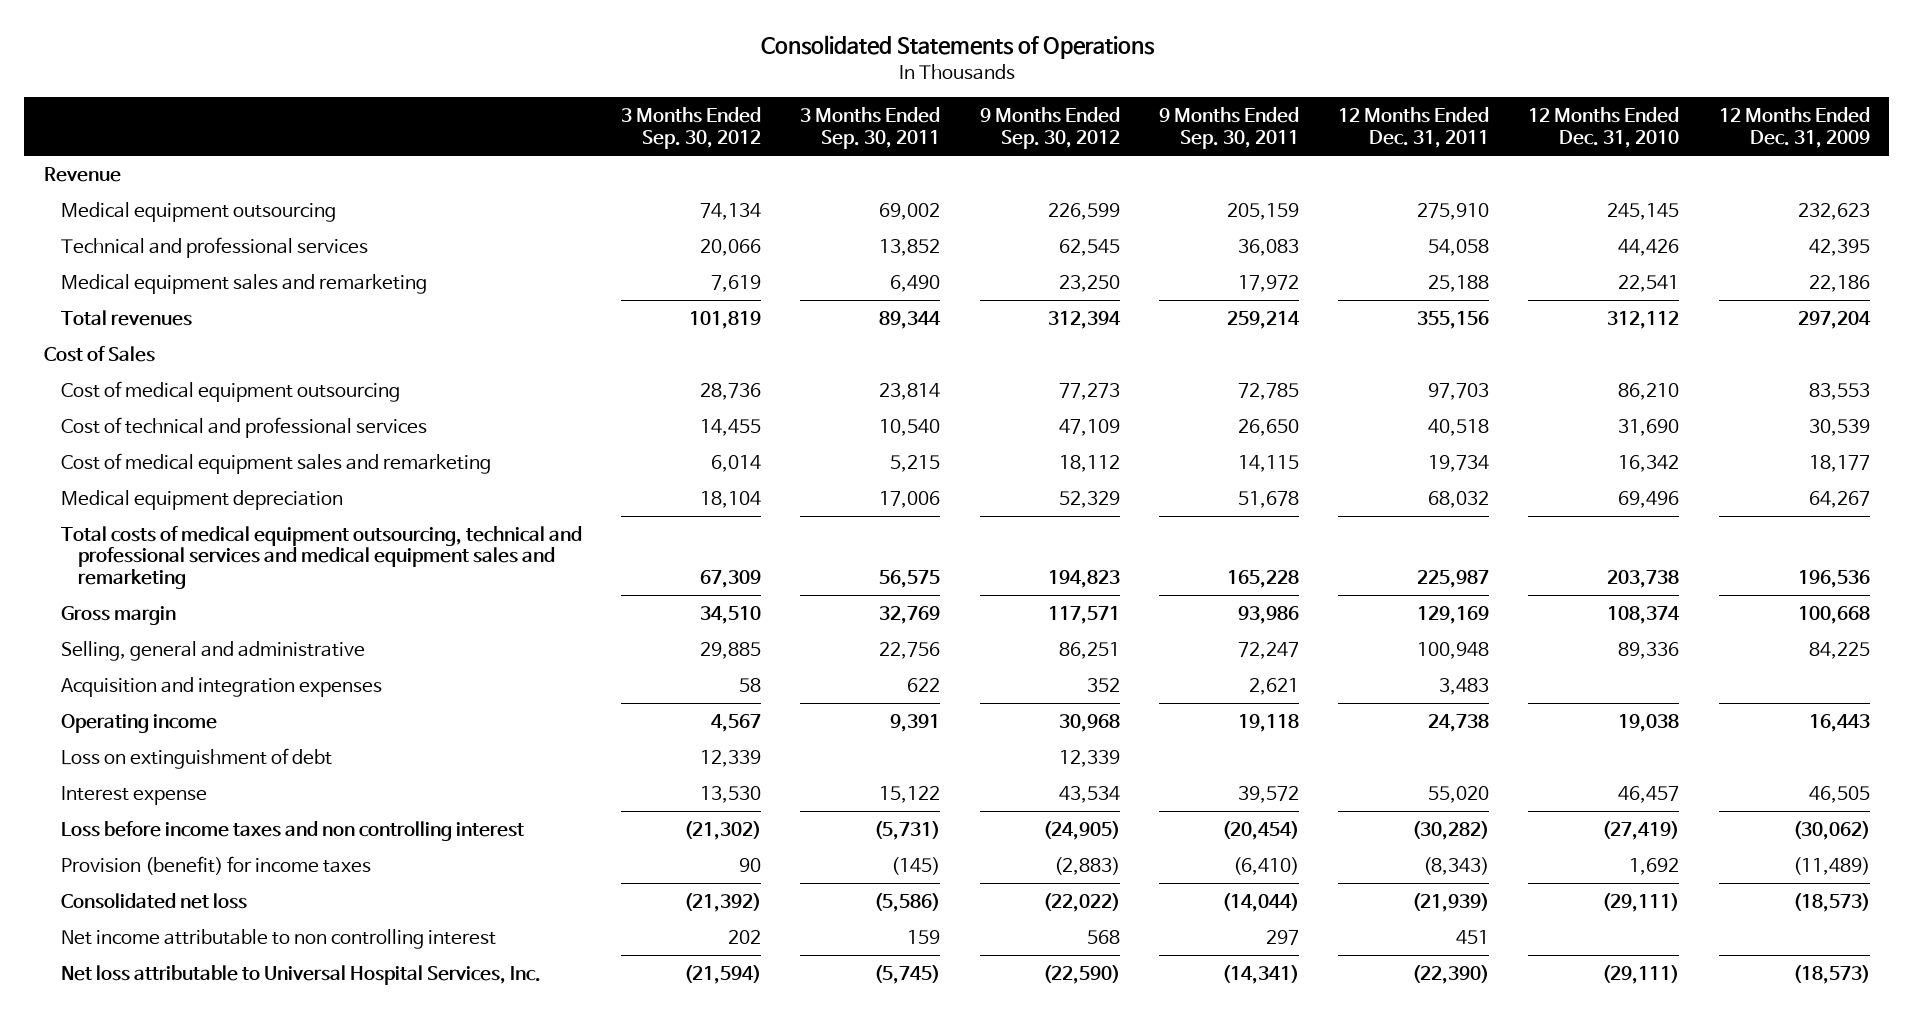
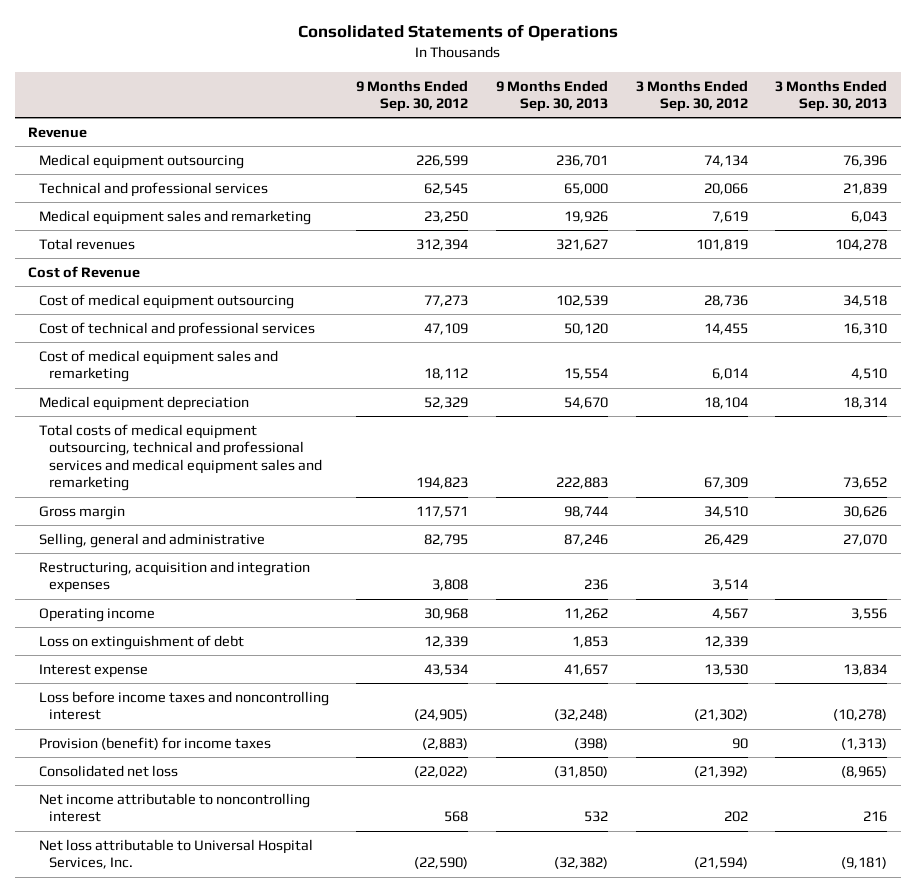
[800,107,941,149] 3 Months Ended Sep. 30, 2011 -> none
[1158,107,1299,149] 9 Months Ended Sep. 30, 2011 -> none
[1338,107,1490,148] 12 Months Ended Dec. 31, 2011 -> none
[1528,107,1680,148] 12 Months Ended Dec. 31, 2010 -> none
[1718,107,1870,148] 12 Months Ended Dec. 31, 2009 -> none
none -> [495,79,608,112] 9 Months Ended Sep. 30, 2013
none -> [775,79,888,112] 3 Months Ended Sep. 30, 2013
[43,345,155,362] Cost of Sales -> [28,265,141,278] Cost of Revenue
[700,641,762,659] 29,885 -> [703,533,748,546] 26,429
[1058,641,1120,659] 86,251 -> [424,533,469,546] 82,795
[60,676,382,697] Acquisition and integration expenses -> [38,560,310,594] Restructuring, acquisition and integration expenses
[739,677,762,692] 58 -> [711,579,748,592] 3,514
[1086,677,1120,692] 352 -> [432,579,469,592] 3,808
[60,820,524,841] Loss before income taxes and non controlling interest -> [38,690,329,721] Loss before income taxes and noncontrolling interest
[60,928,496,949] Net income attributable to non controlling interest -> [38,792,310,823] Net income attributable to noncontrolling interest

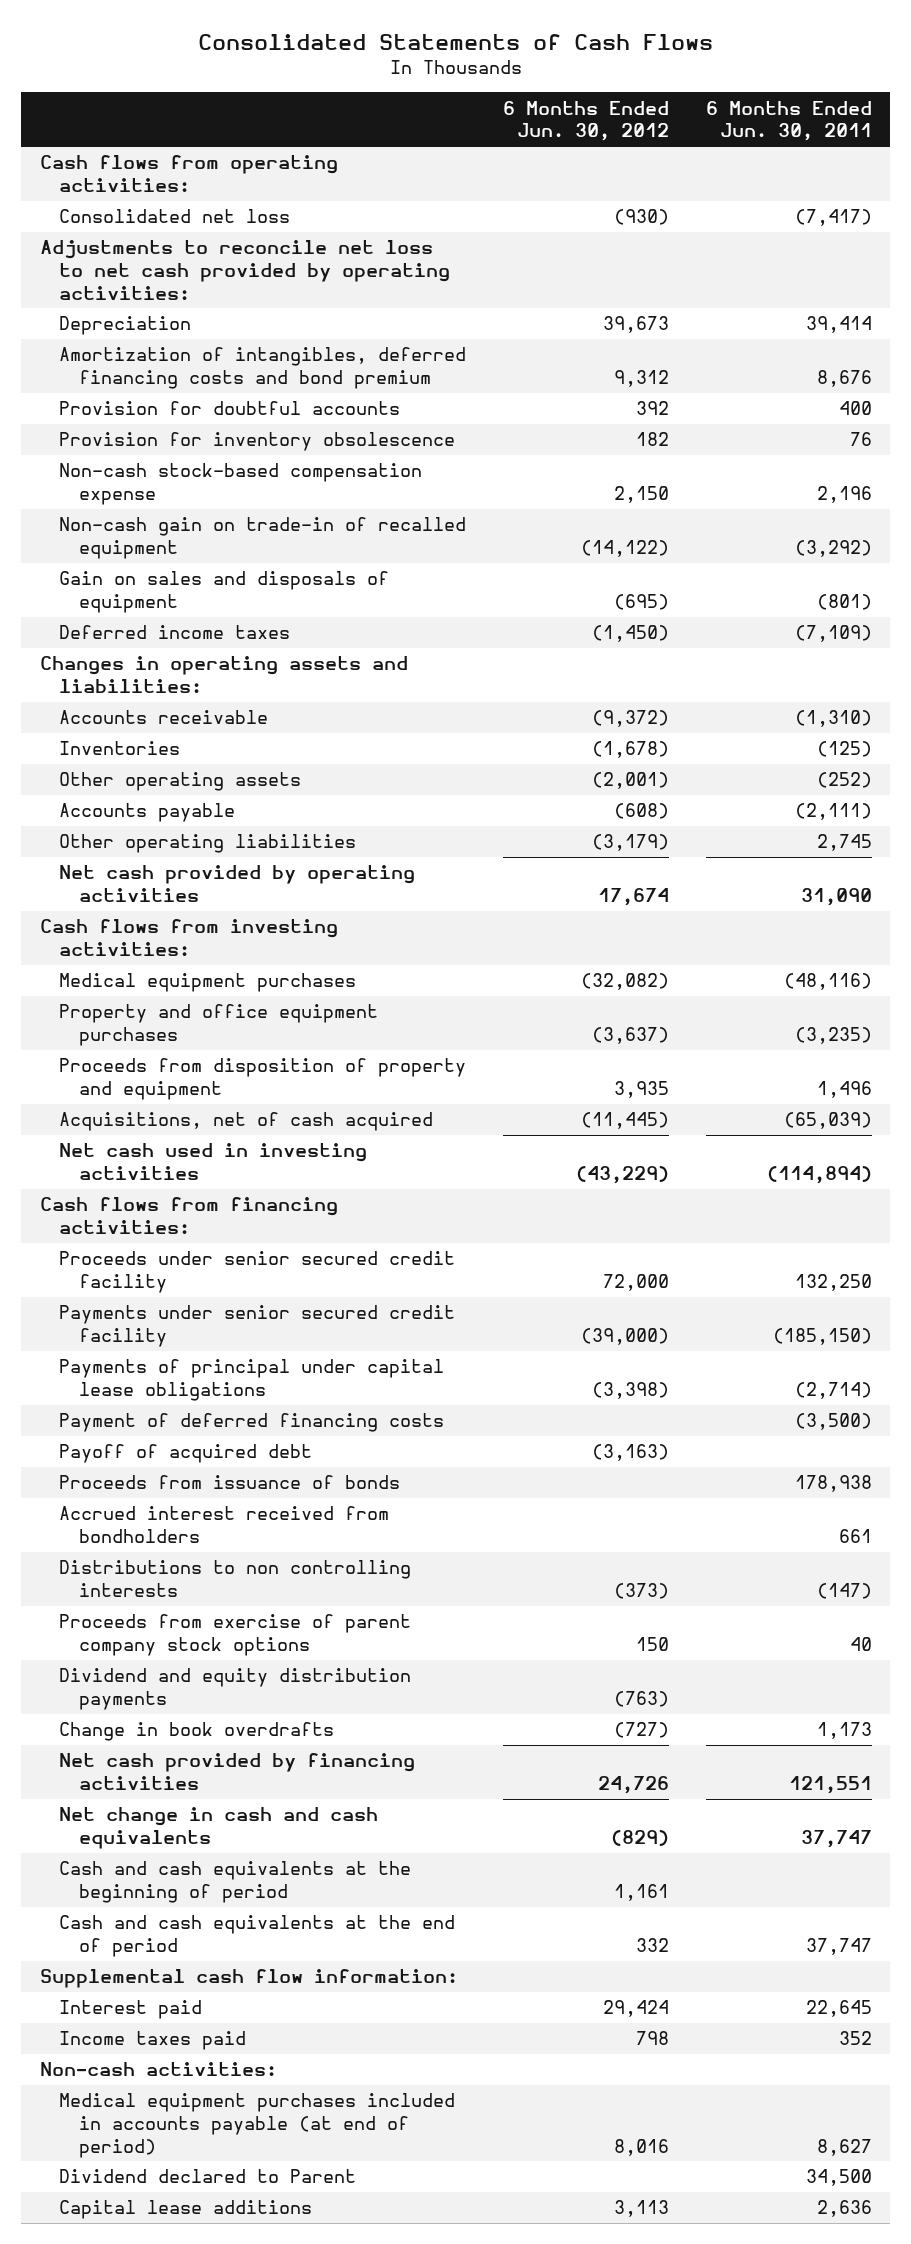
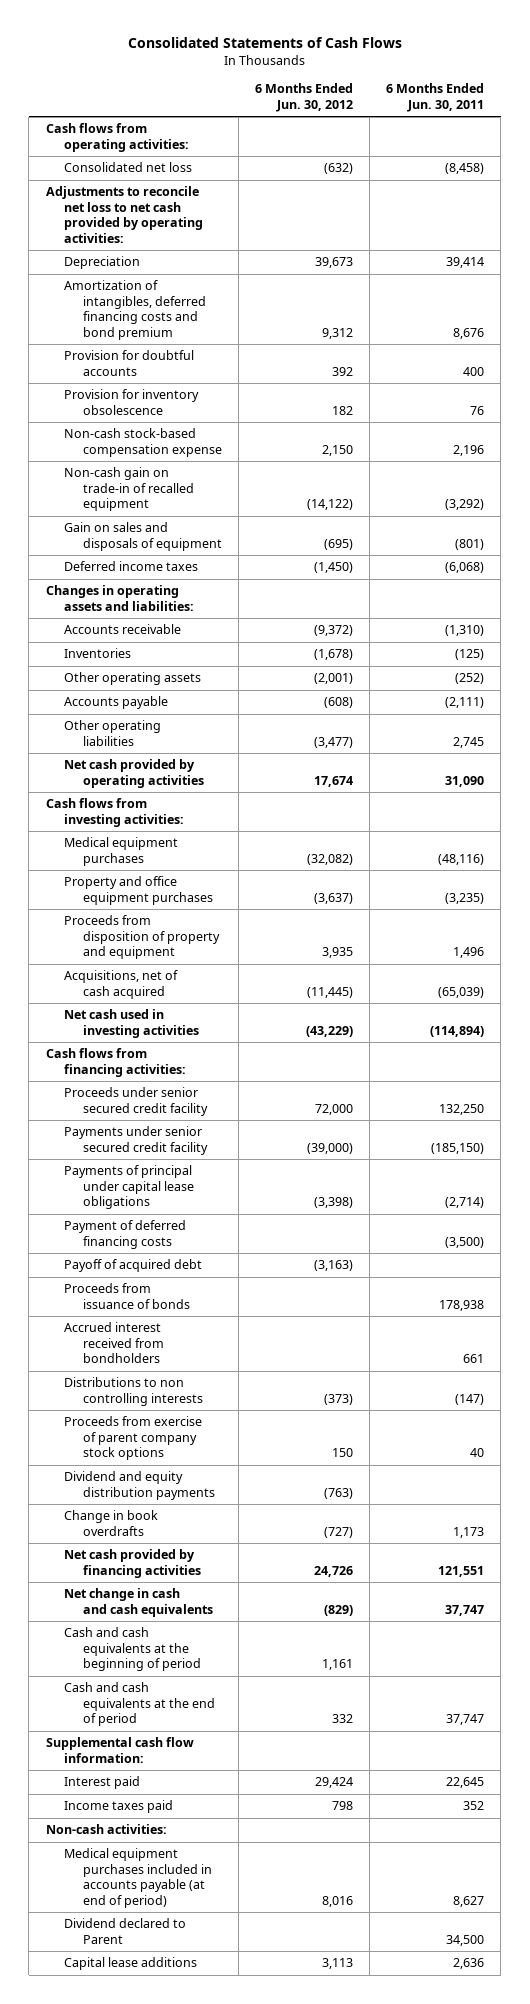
[613,209,669,226] (930) -> [324,163,354,175] (632)
[794,209,872,227] (7,417) -> [445,163,485,175] (8,458)
[794,625,872,643] (7,109) -> [445,562,485,574] (6,068)
[591,834,669,852] (3,179) -> [314,736,354,748] (3,477)

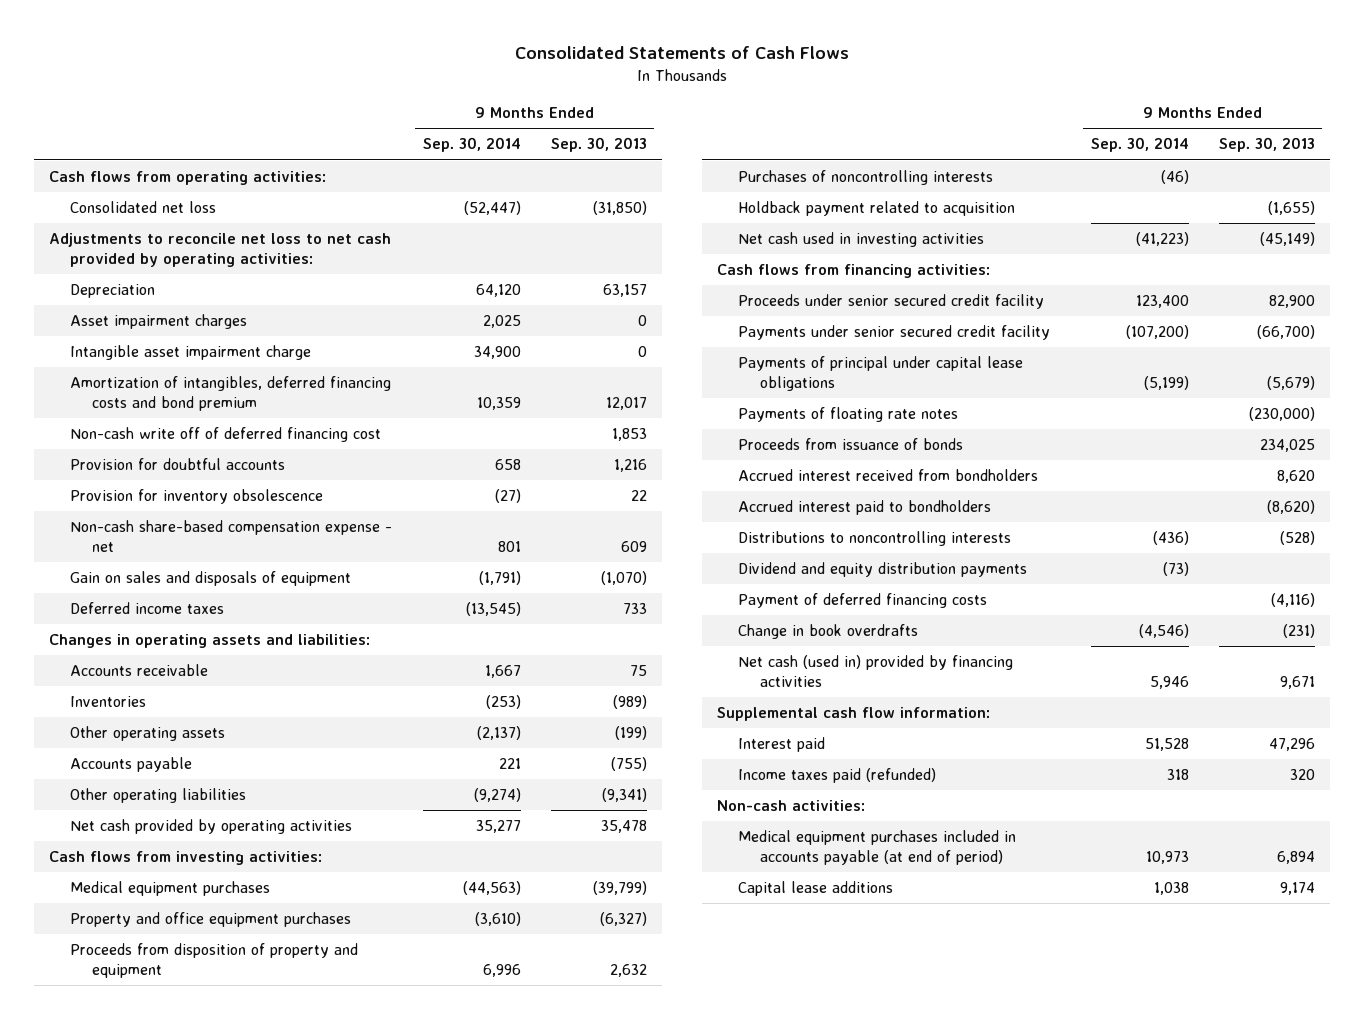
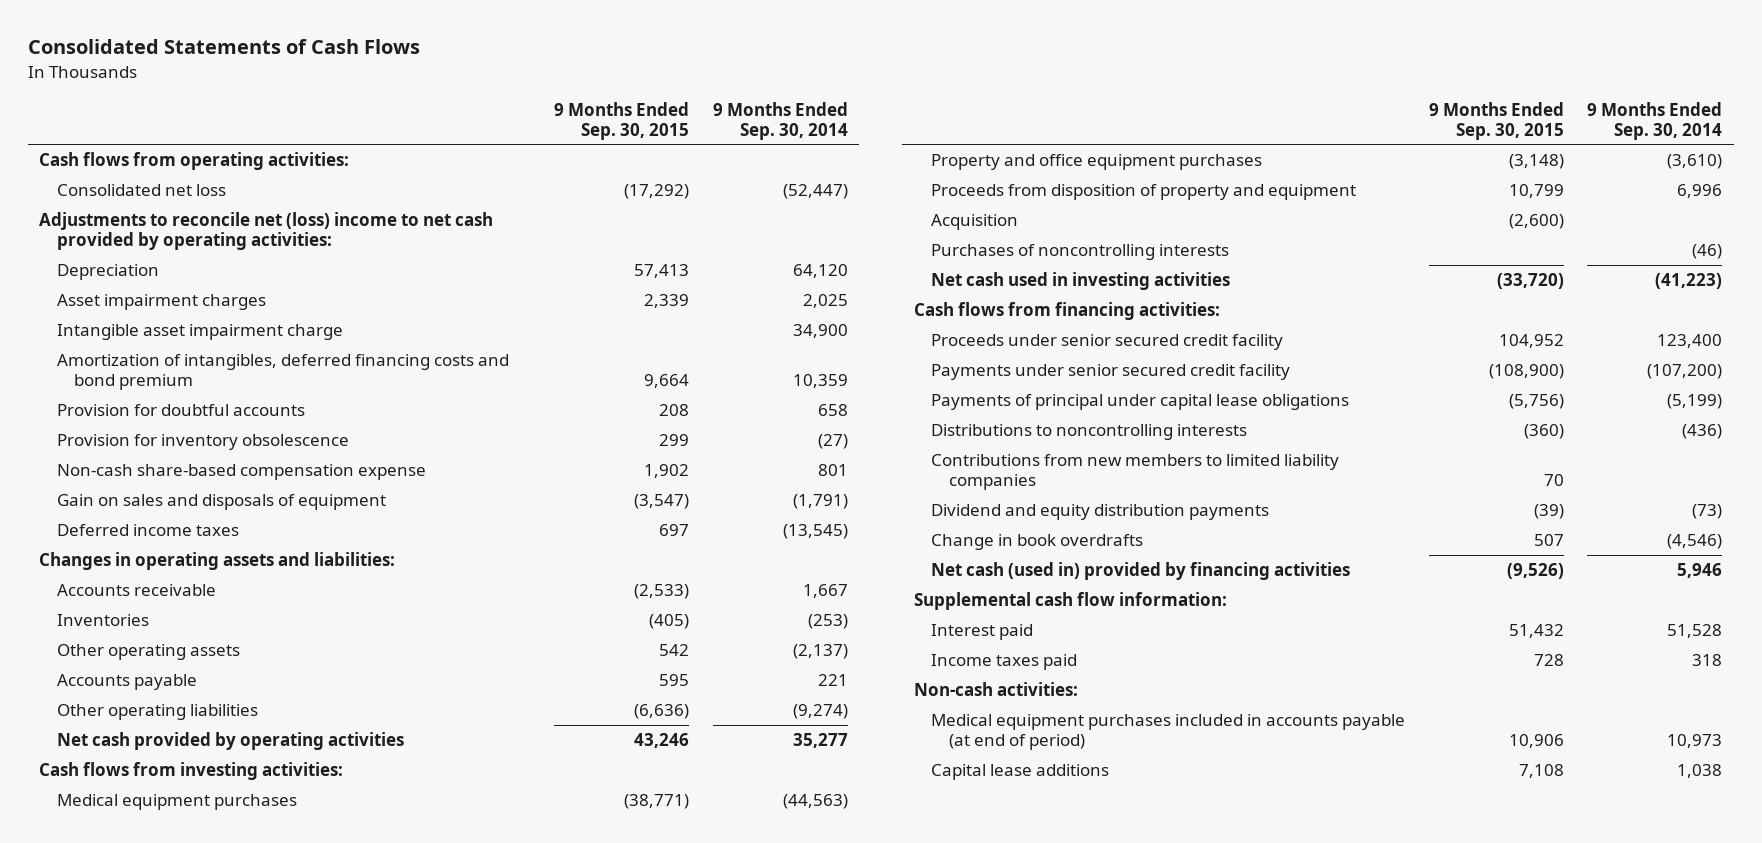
[550,137,647,153] Sep. 30, 2013 -> none
none -> [554,101,690,140] 9 Months Ended Sep. 30, 2015
[49,233,392,267] Adjustments to reconcile net loss to net cash provided by operating activities: -> [39,212,494,250] Adjustments to reconcile net (loss) income to net cash provided by operating activities:
[70,427,382,443] Non-cash write off of deferred financing cost -> none
[70,520,393,552] Non-cash share-based compensation expense - net -> [56,464,426,481] Non-cash share-based compensation expense
none -> [931,214,1019,231] Acquisition
[738,201,1016,217] Holdback payment related to acquisition -> none
[738,407,959,423] Payments of floating rate notes -> none
[738,438,964,451] Proceeds from issuance of bonds -> none
[738,469,1039,482] Accrued interest received from bondholders -> none
[738,500,992,516] Accrued interest paid to bondholders -> none
none -> [931,454,1340,490] Contributions from new members to limited liability companies
[738,593,988,609] Payment of deferred financing costs -> none
[738,768,937,784] Income taxes paid (refunded) -> [931,654,1078,671] Income taxes paid

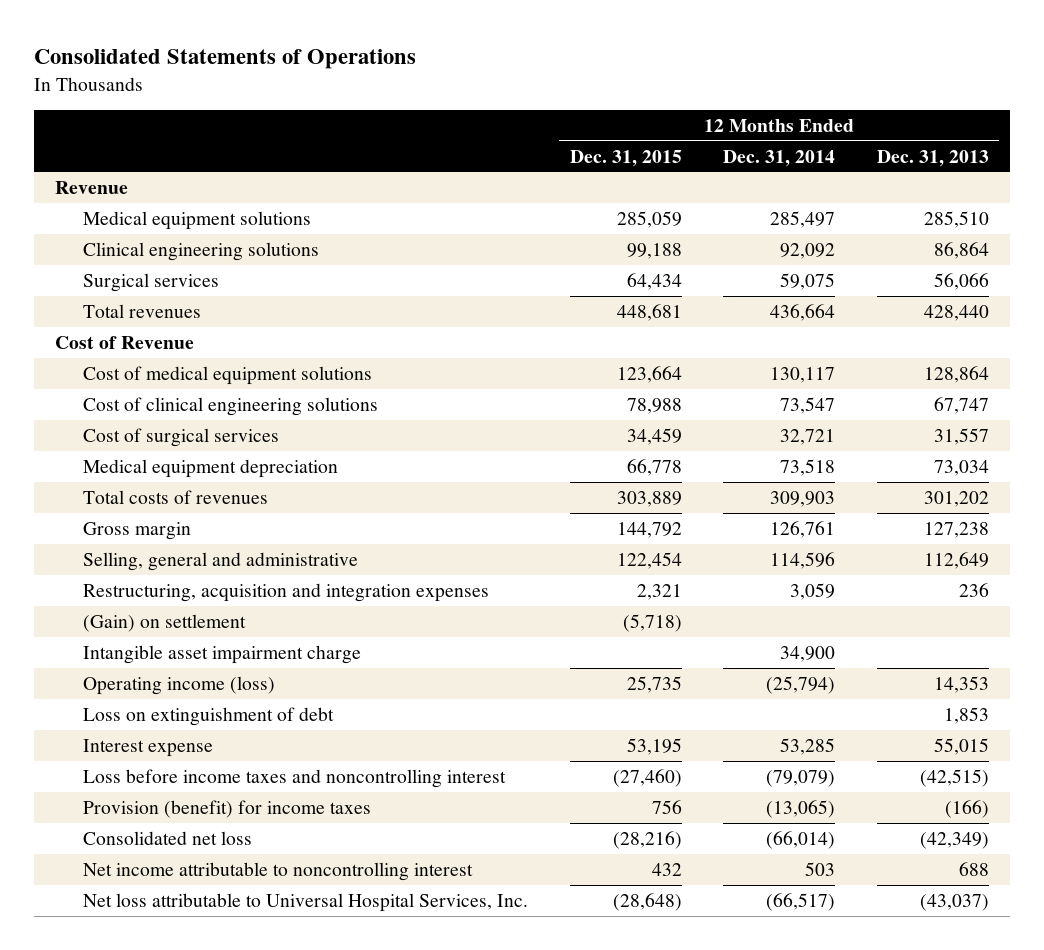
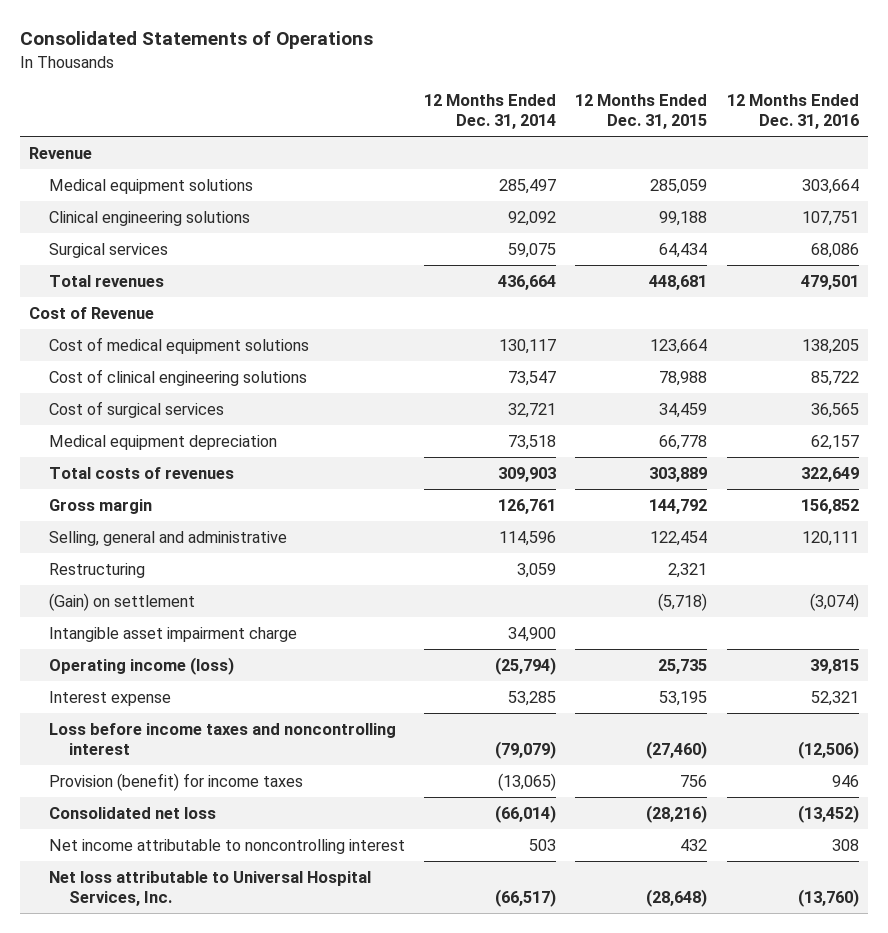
[876,149,989,167] Dec. 31, 2013 -> none
none -> [726,93,859,130] 12 Months Ended Dec. 31, 2016
[83,582,490,602] Restructuring, acquisition and integration expenses -> [49,562,146,578] Restructuring
[83,706,335,726] Loss on extinguishment of debt -> none

